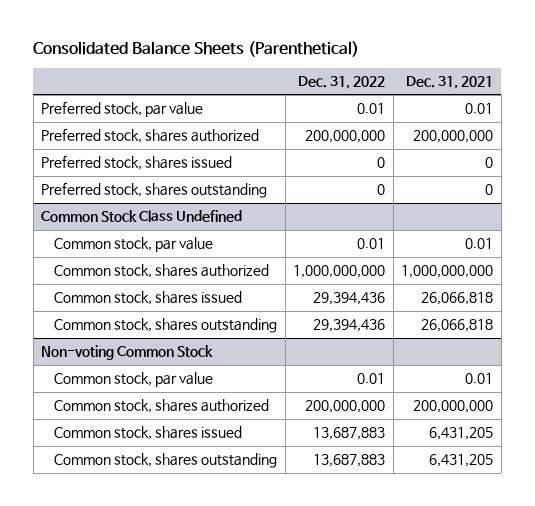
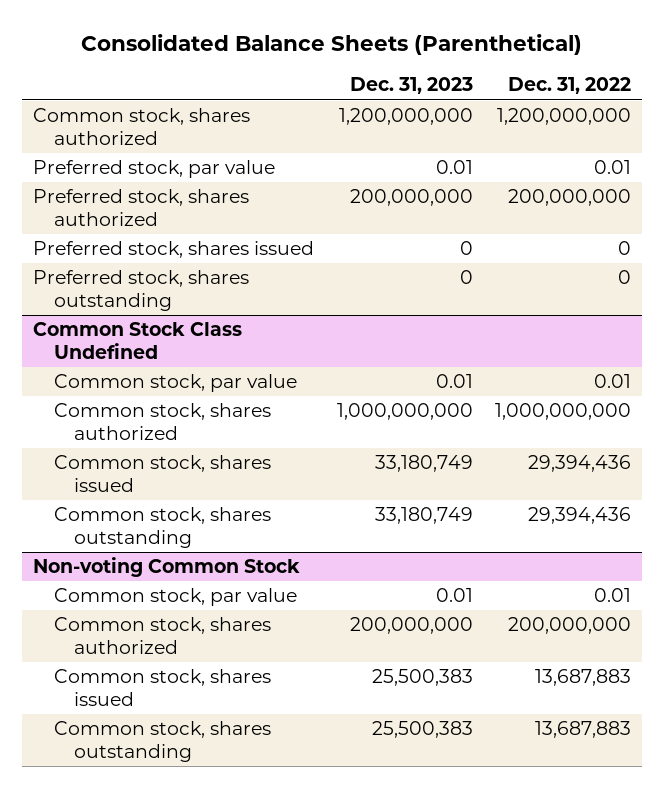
[406,75,494,89] Dec. 31, 2021 -> none
none -> [349,77,473,95] Dec. 31, 2023
none -> [33,108,251,145] Common stock, shares authorized

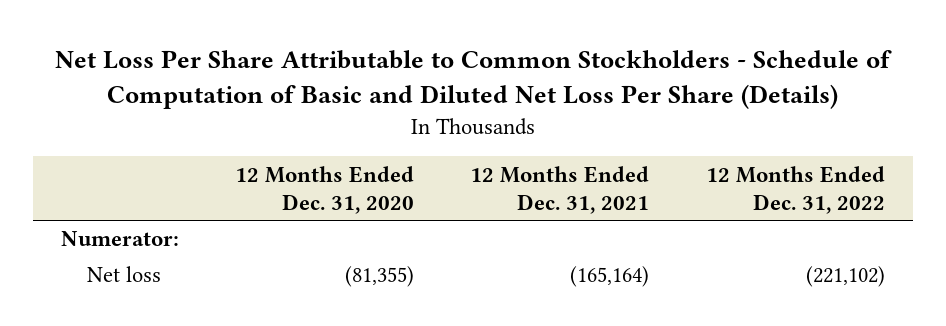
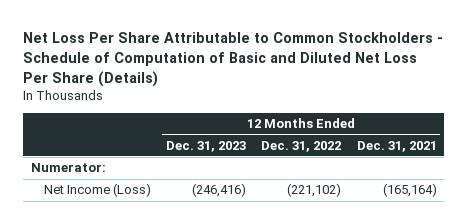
[235,165,415,214] 12 Months Ended Dec. 31, 2020 -> none
none -> [166,140,247,152] Dec. 31, 2023
[87,266,162,283] Net loss -> [43,183,151,198] Net Income (Loss)

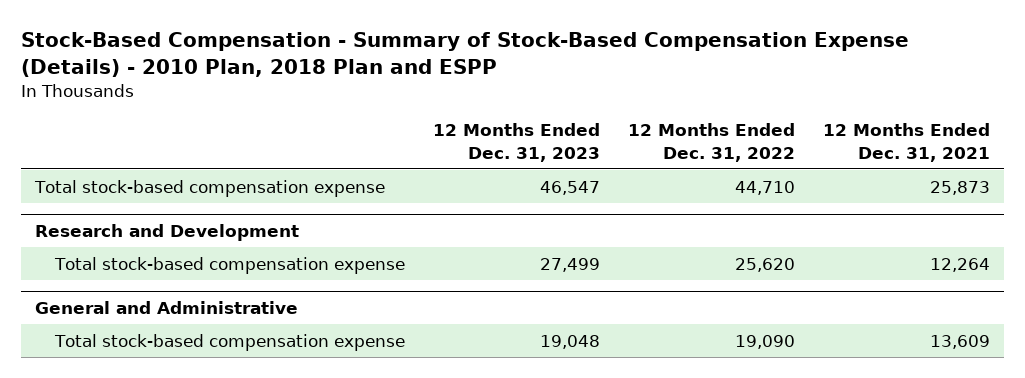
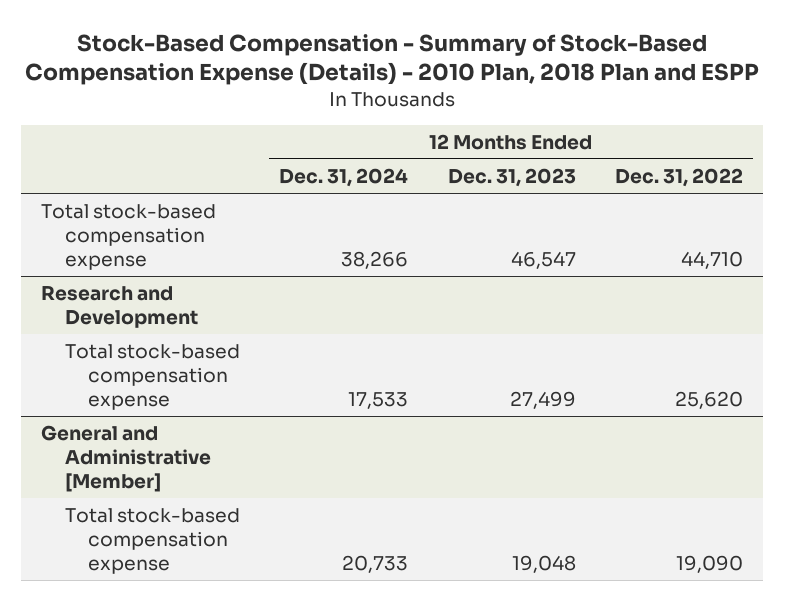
[823,123,991,162] 12 Months Ended Dec. 31, 2021 -> none
none -> [279,167,409,187] Dec. 31, 2024
[34,300,298,314] General and Administrative -> [41,425,211,492] General and Administrative [Member]

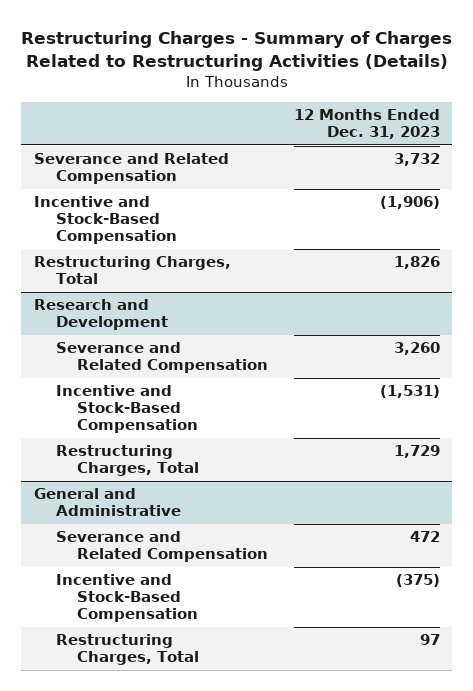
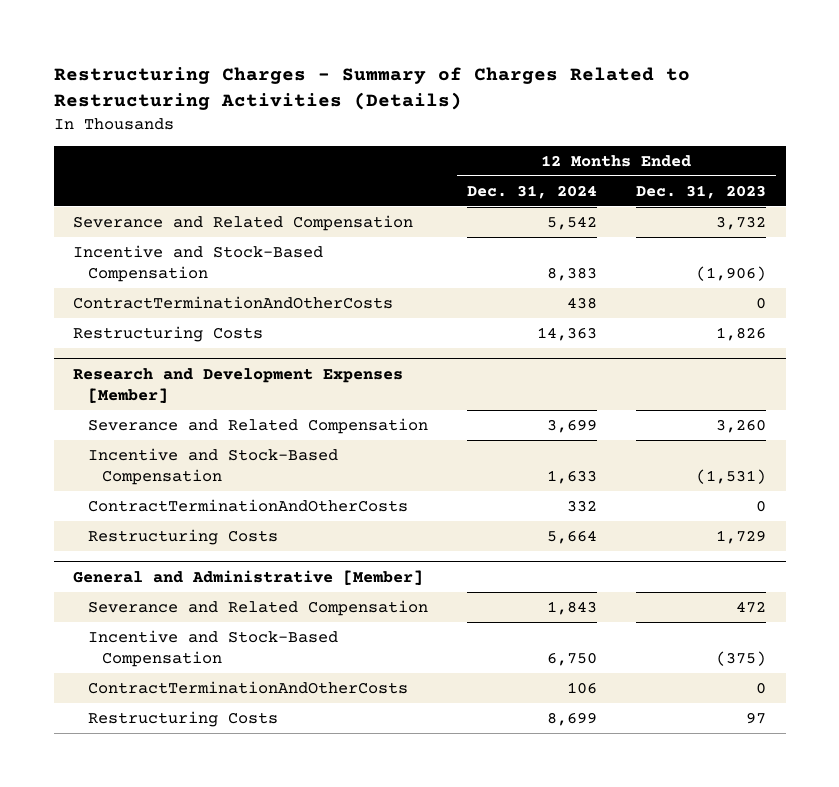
none -> [466,184,597,199] Dec. 31, 2024
none -> [73,295,394,309] ContractTerminationAndOtherCosts
[33,256,231,285] Restructuring Charges, Total -> [73,325,264,342] Restructuring Costs
[33,299,168,331] Research and Development -> [73,367,404,403] Research and Development Expenses [Member]
none -> [87,498,408,512] ContractTerminationAndOtherCosts
[55,445,200,477] Restructuring Charges, Total -> [87,528,278,545] Restructuring Costs
[33,488,181,517] General and Administrative -> [73,569,424,585] General and Administrative [Member]
[55,634,200,666] Restructuring Charges, Total -> none
none -> [87,680,408,694] ContractTerminationAndOtherCosts
none -> [87,710,278,727] Restructuring Costs

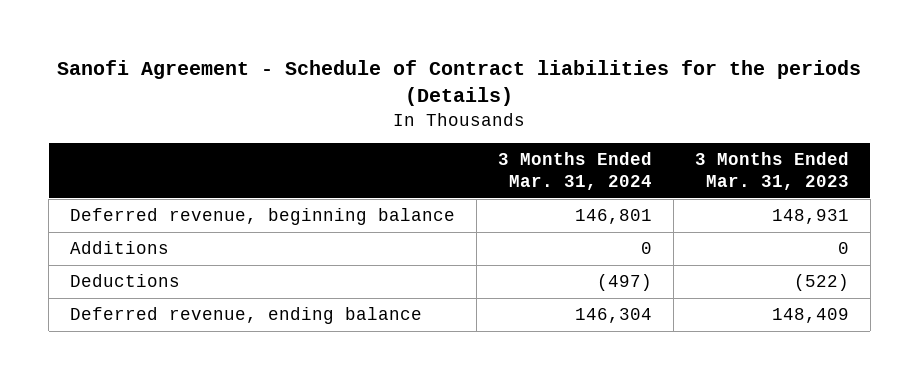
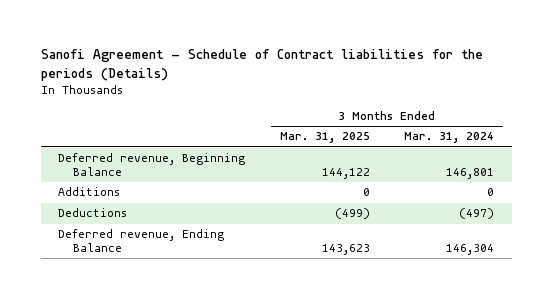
[694,152,849,190] 3 Months Ended Mar. 31, 2023 -> none
none -> [279,132,370,144] Mar. 31, 2025
[70,208,456,226] Deferred revenue, beginning balance -> [57,153,245,177] Deferred revenue, Beginning Balance
[70,307,423,325] Deferred revenue, ending balance -> [57,229,224,253] Deferred revenue, Ending Balance

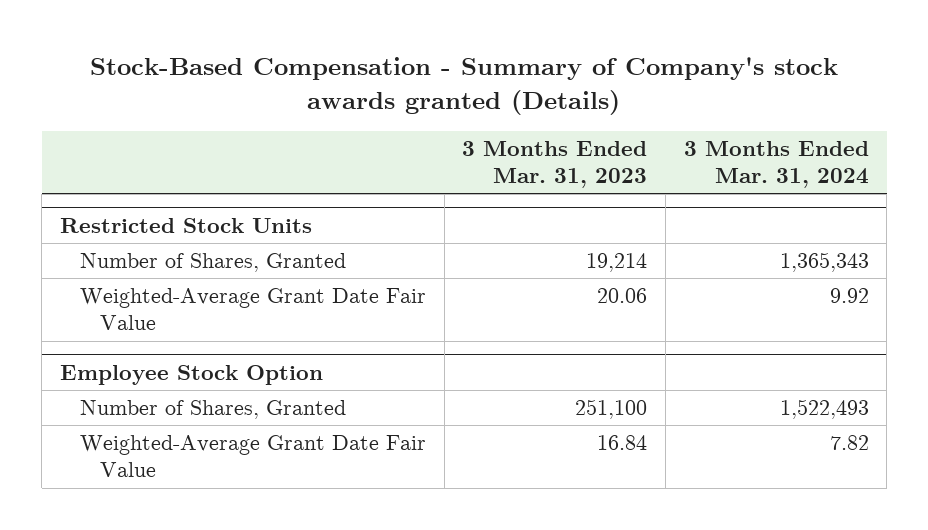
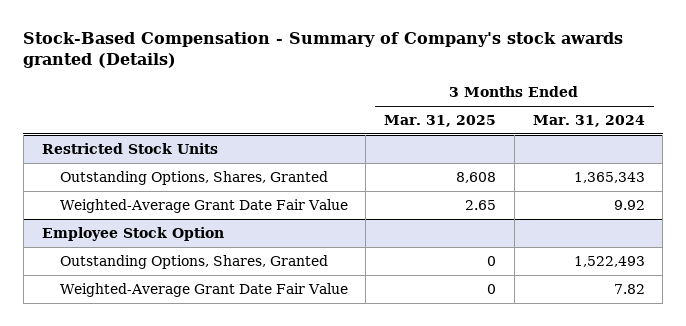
[462,140,648,188] 3 Months Ended Mar. 31, 2023 -> none
none -> [384,114,497,127] Mar. 31, 2025
[80,253,347,273] Number of Shares, Granted -> [59,170,328,185] Outstanding Options, Shares, Granted
[80,400,347,420] Number of Shares, Granted -> [59,254,328,269] Outstanding Options, Shares, Granted

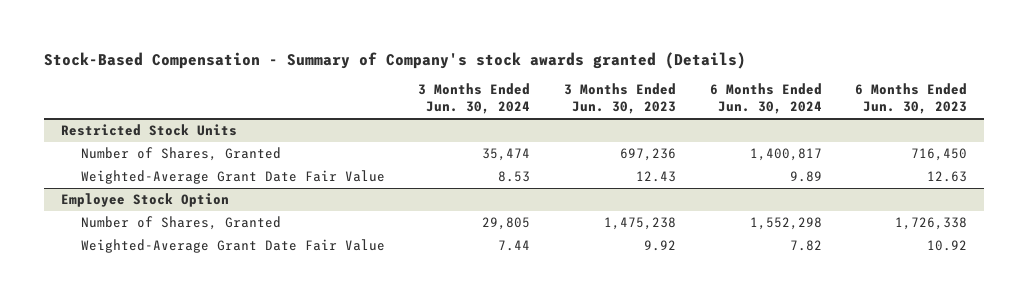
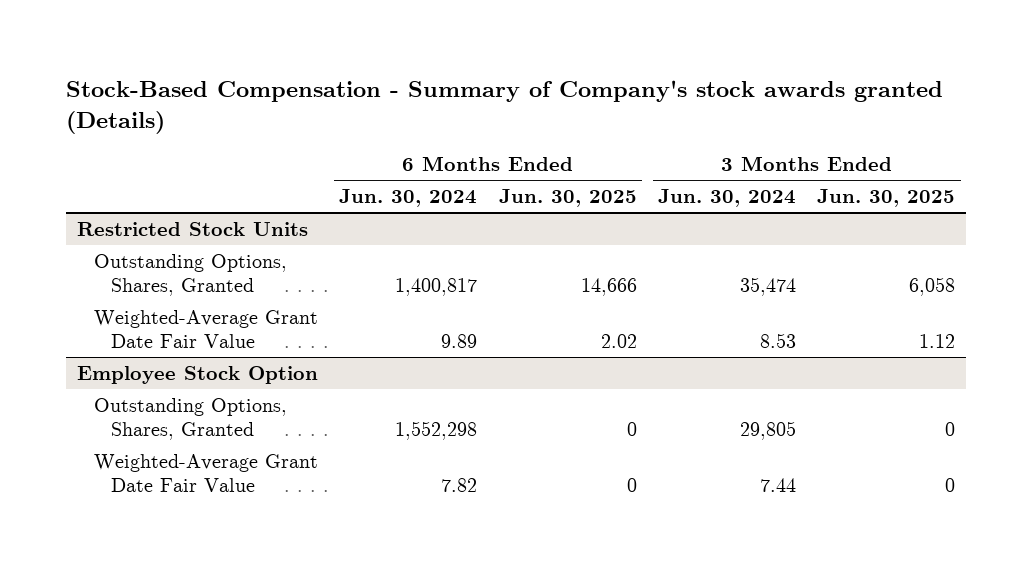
[563,83,676,115] 3 Months Ended Jun. 30, 2023 -> none
[855,83,968,115] 6 Months Ended Jun. 30, 2023 -> none
none -> [498,189,637,208] Jun. 30, 2025
none -> [817,189,956,208] Jun. 30, 2025
[80,147,281,162] Number of Shares, Granted -> [94,253,288,296] Outstanding Options, Shares, Granted
[80,216,281,231] Number of Shares, Granted -> [94,397,288,440] Outstanding Options, Shares, Granted

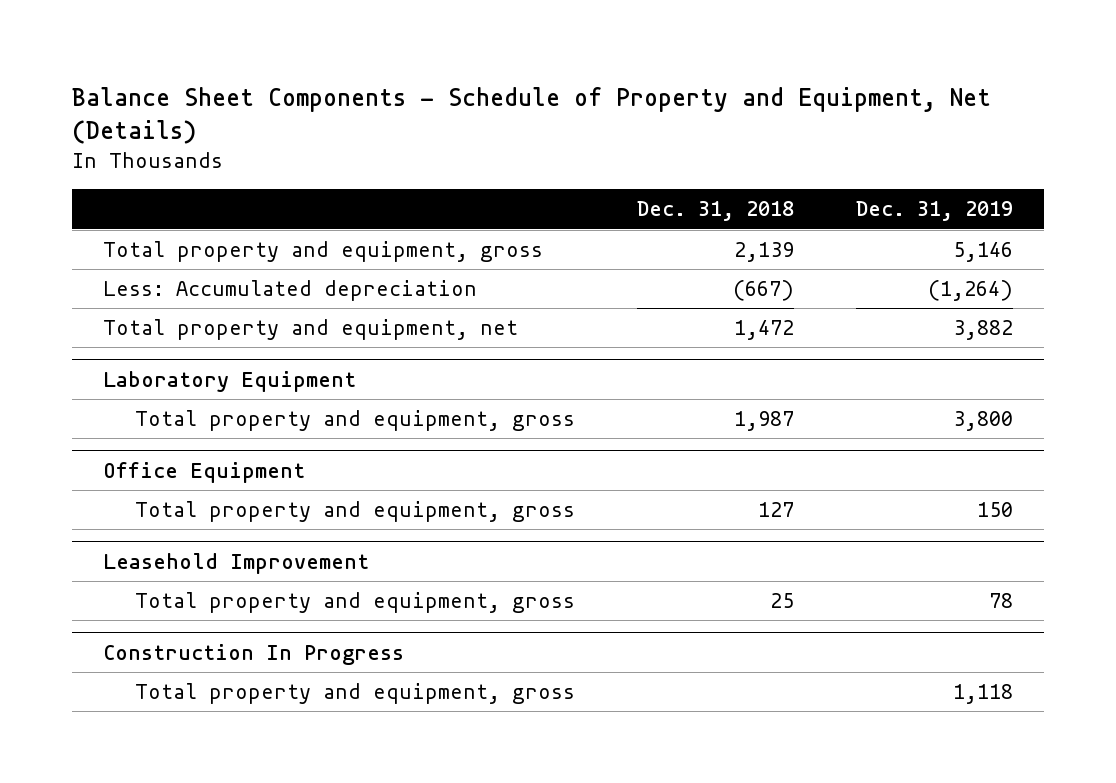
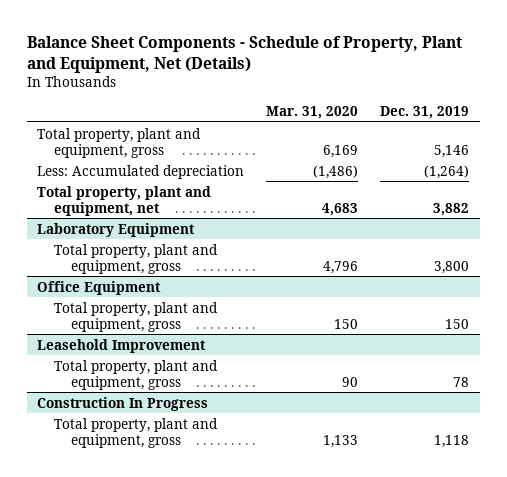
[72,86,992,144] Balance Sheet Components - Schedule of Property and Equipment, Net (Details) -> [26,35,462,73] Balance Sheet Components - Schedule of Property, Plant and Equipment, Net (Details)
[636,201,794,222] Dec. 31, 2018 -> none
none -> [266,105,359,119] Mar. 31, 2020
[103,241,544,263] Total property and equipment, gross -> [37,127,202,158] Total property, plant and equipment, gross
[103,319,519,341] Total property and equipment, net -> [37,185,212,216] Total property, plant and equipment, net
[134,410,575,432] Total property and equipment, gross -> [54,243,219,274] Total property, plant and equipment, gross
[134,501,575,523] Total property and equipment, gross -> [54,301,219,332] Total property, plant and equipment, gross
[134,592,575,614] Total property and equipment, gross -> [54,359,219,390] Total property, plant and equipment, gross
[134,683,575,705] Total property and equipment, gross -> [54,417,219,448] Total property, plant and equipment, gross

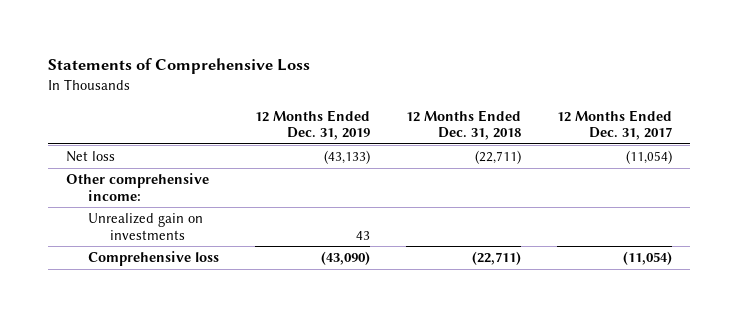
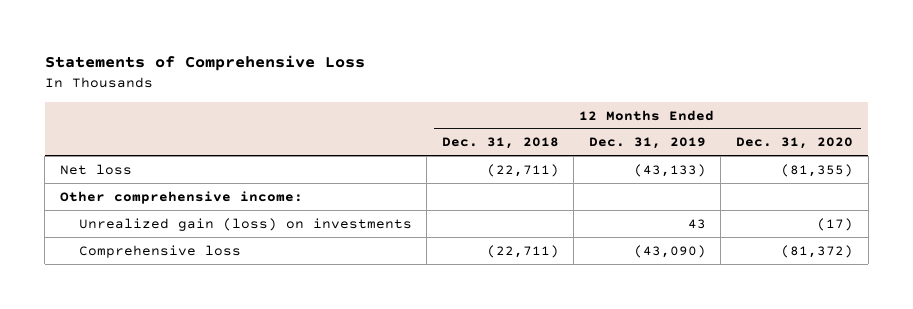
[556,109,672,141] 12 Months Ended Dec. 31, 2017 -> none
none -> [735,137,853,150] Dec. 31, 2020
[88,213,204,240] Unrealized gain on investments -> [78,217,412,231] Unrealized gain (loss) on investments

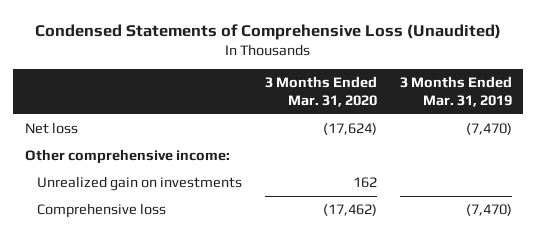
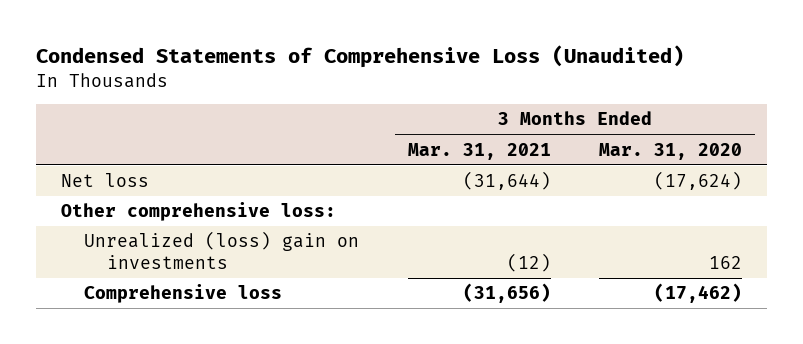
[399,76,512,107] 3 Months Ended Mar. 31, 2019 -> none
none -> [407,142,551,160] Mar. 31, 2021
[24,148,230,164] Other comprehensive income: -> [60,202,336,222] Other comprehensive loss:
[37,175,243,191] Unrealized gain on investments -> [83,231,359,269] Unrealized (loss) gain on investments

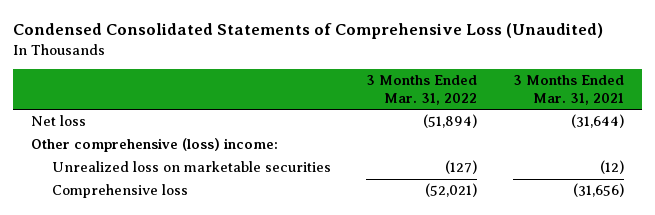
[36,45,685,69] Condensed Statements of Comprehensive Loss (Unaudited) -> [13,23,604,40] Condensed Consolidated Statements of Comprehensive Loss (Unaudited)
[599,142,743,160] Mar. 31, 2020 -> none
none -> [366,75,478,105] 3 Months Ended Mar. 31, 2022
[60,202,336,222] Other comprehensive loss: -> [30,138,278,153] Other comprehensive (loss) income:
[83,231,359,269] Unrealized (loss) gain on investments -> [51,161,331,173] Unrealized loss on marketable securities

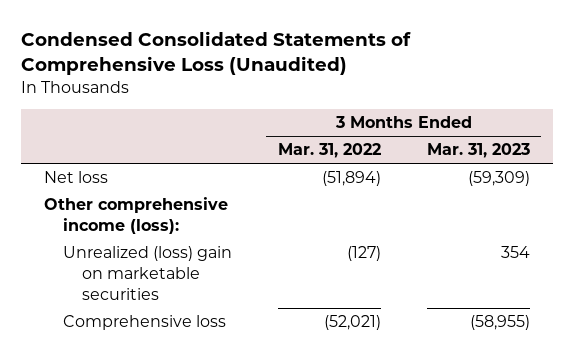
[512,75,624,105] 3 Months Ended Mar. 31, 2021 -> none
none -> [426,143,530,159] Mar. 31, 2023
[30,138,278,153] Other comprehensive (loss) income: -> [43,197,228,235] Other comprehensive income (loss):
[51,161,331,173] Unrealized loss on marketable securities -> [62,246,232,301] Unrealized (loss) gain on marketable securities

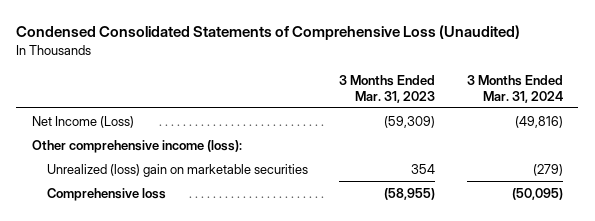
[277,143,381,159] Mar. 31, 2022 -> none
none -> [466,74,563,103] 3 Months Ended Mar. 31, 2024
[43,171,108,184] Net loss -> [31,115,134,128] Net Income (Loss)

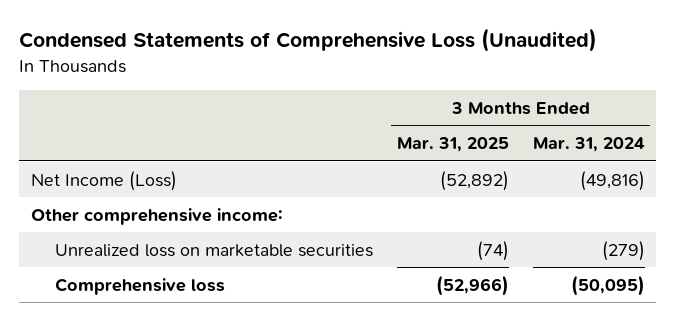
[16,24,521,40] Condensed Consolidated Statements of Comprehensive Loss (Unaudited) -> [18,28,597,53] Condensed Statements of Comprehensive Loss (Unaudited)
[339,74,436,103] 3 Months Ended Mar. 31, 2023 -> none
none -> [396,137,509,153] Mar. 31, 2025
[31,139,242,153] Other comprehensive income (loss): -> [30,207,283,225] Other comprehensive income:
[46,163,308,177] Unrealized (loss) gain on marketable securities -> [55,243,374,257] Unrealized loss on marketable securities

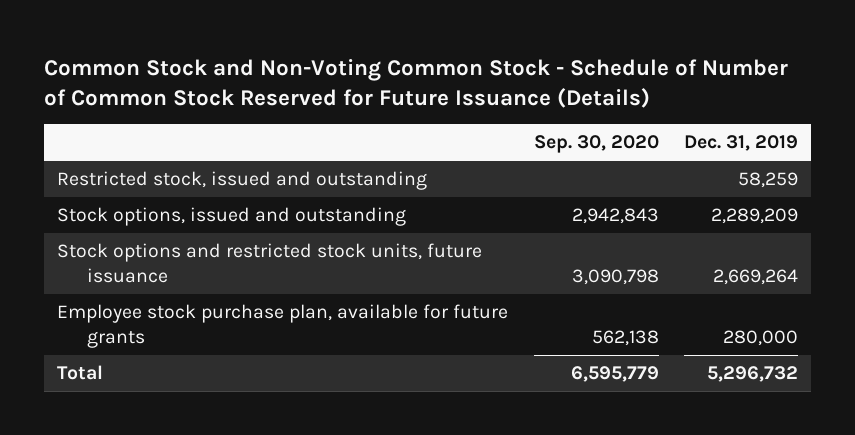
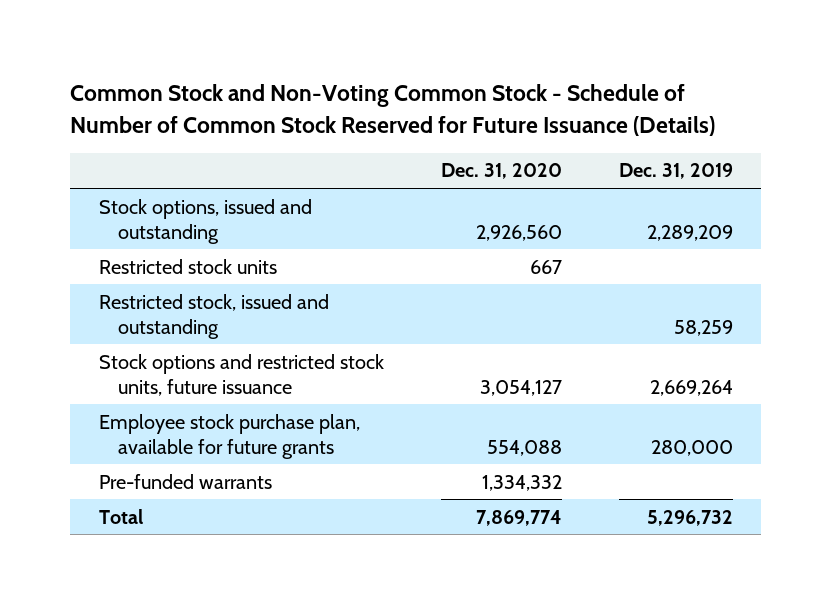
[533,135,659,154] Sep. 30, 2020 -> none
none -> [440,163,562,180] Dec. 31, 2020
none -> [98,258,277,274] Restricted stock units
[57,171,428,191] Restricted stock, issued and outstanding -> [98,293,329,339] Restricted stock, issued and outstanding
none -> [98,473,272,489] Pre-funded warrants

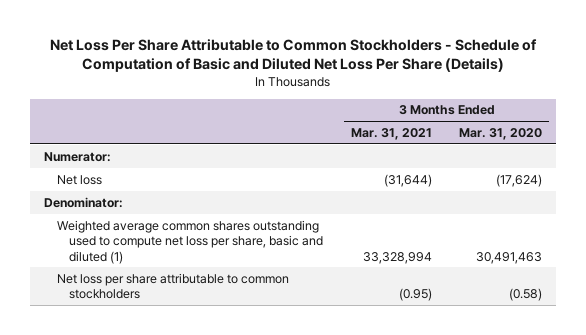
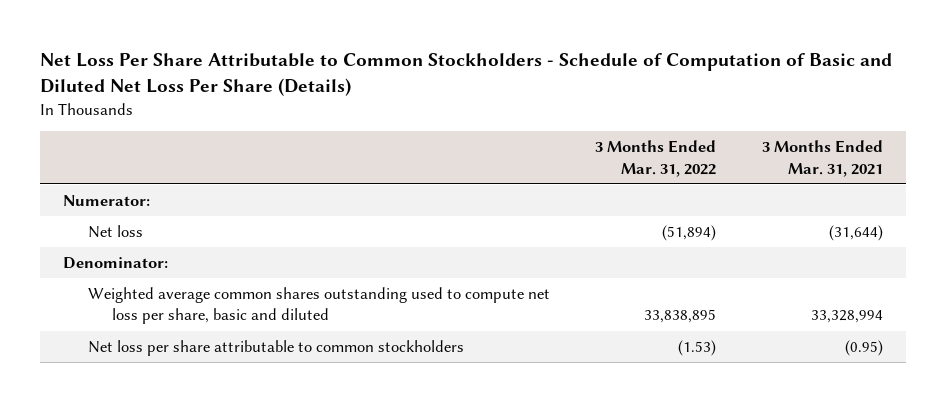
[459,127,543,140] Mar. 31, 2020 -> none
none -> [595,140,717,177] 3 Months Ended Mar. 31, 2022
[56,219,324,264] Weighted average common shares outstanding used to compute net loss per share, basic and diluted (1) -> [87,286,550,325] Weighted average common shares outstanding used to compute net loss per share, basic and diluted

